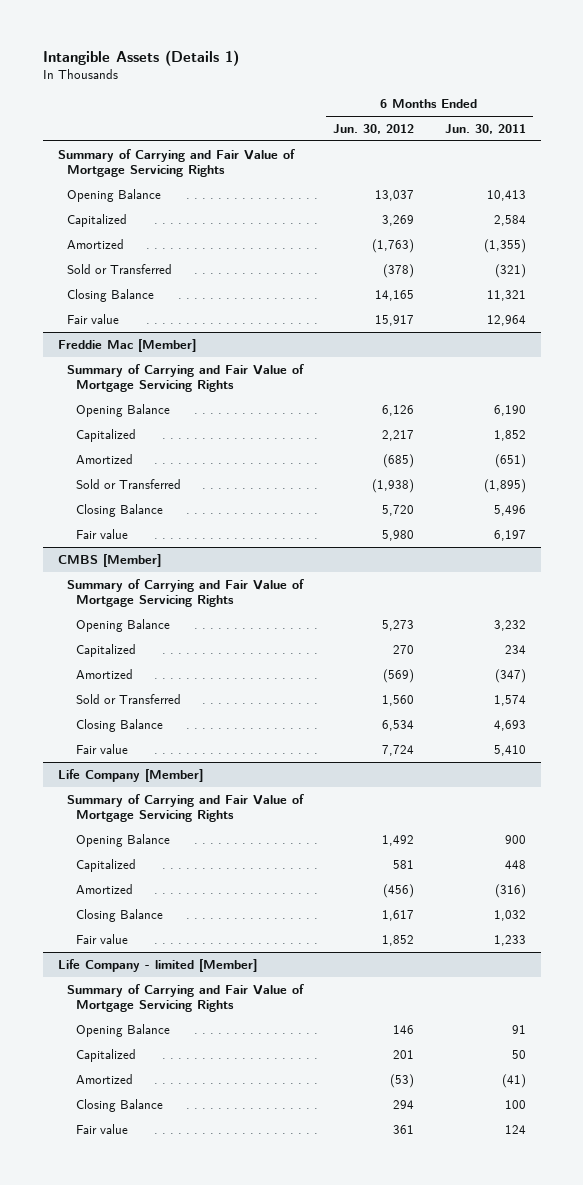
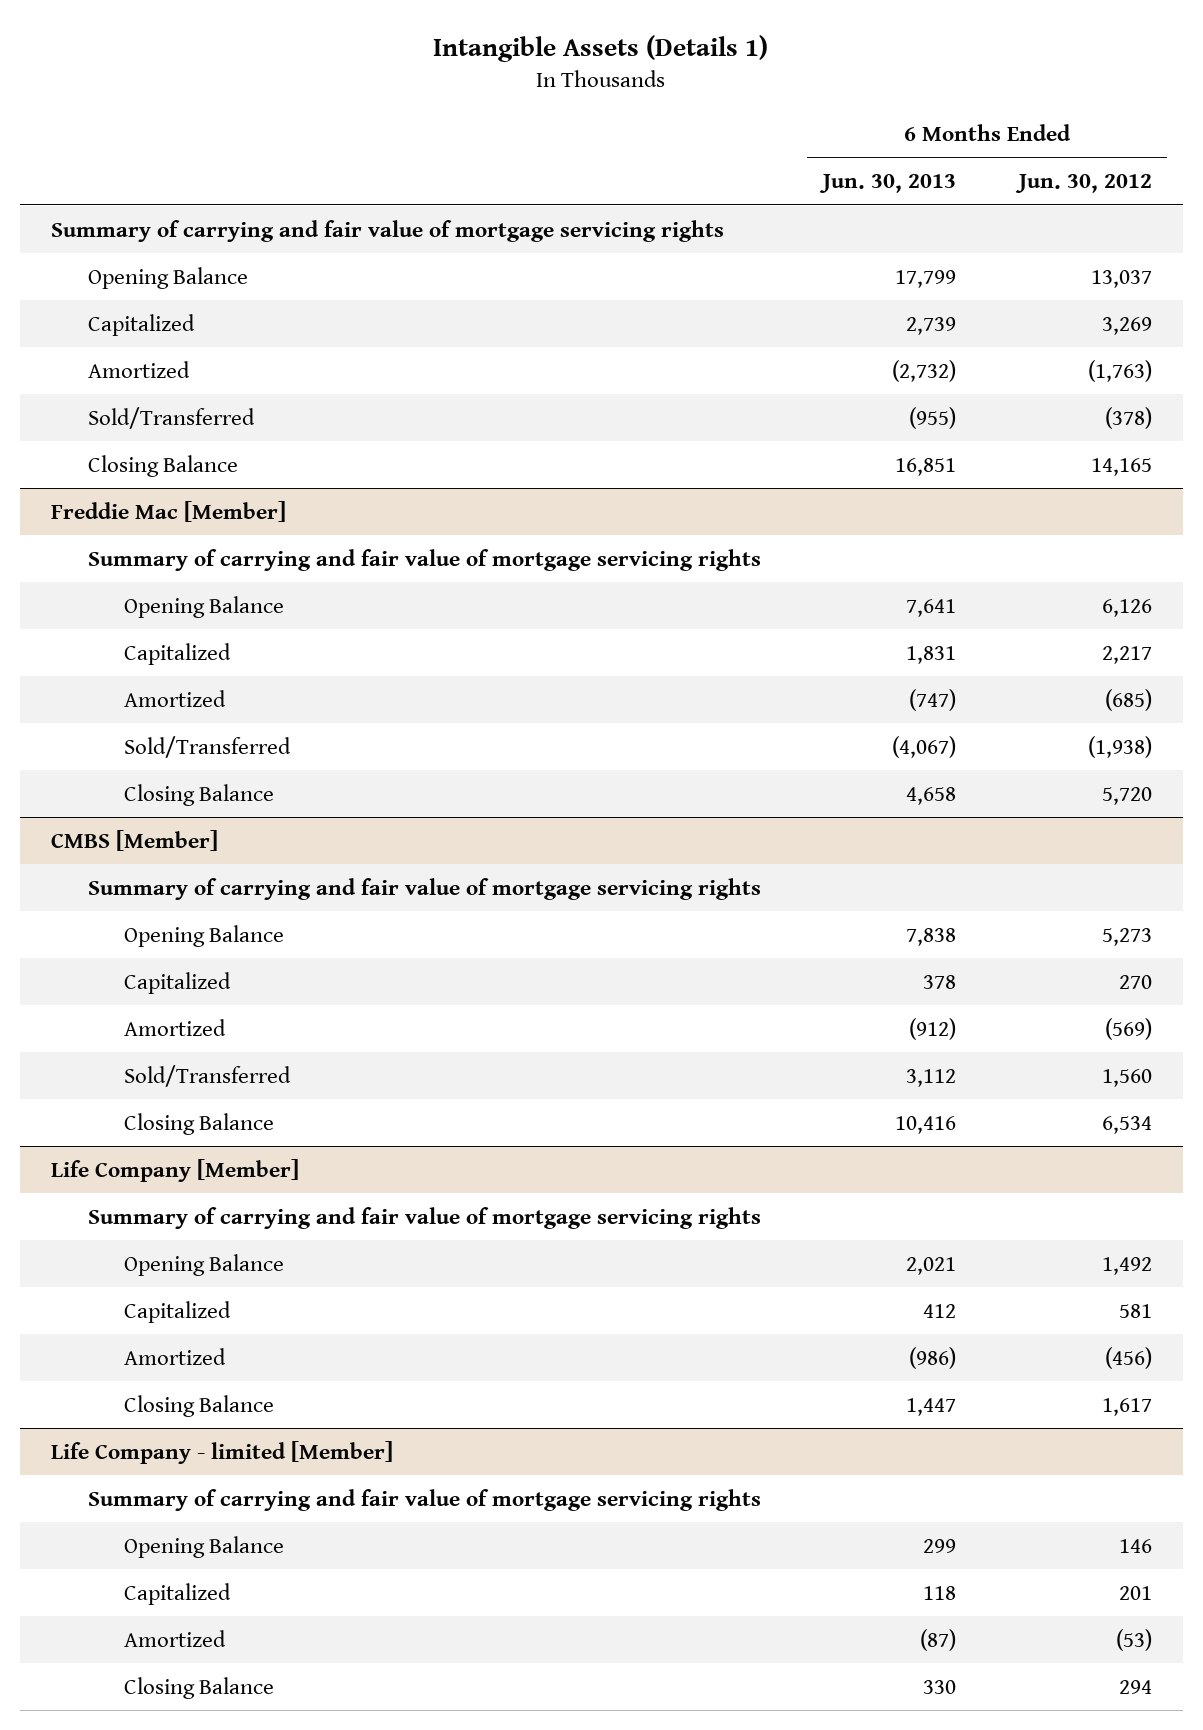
[444,124,526,135] Jun. 30, 2011 -> none
none -> [819,174,957,194] Jun. 30, 2013
[57,148,295,177] Summary of Carrying and Fair Value of Mortgage Servicing Rights -> [51,219,725,242] Summary of carrying and fair value of mortgage servicing rights
[66,263,172,274] Sold or Transferred -> [87,406,255,429] Sold/Transferred
[66,313,119,324] Fair value -> none
[66,363,304,392] Summary of Carrying and Fair Value of Mortgage Servicing Rights -> [87,548,761,571] Summary of carrying and fair value of mortgage servicing rights
[75,478,181,489] Sold or Transferred -> [123,735,291,758] Sold/Transferred
[75,528,128,539] Fair value -> none
[66,578,304,607] Summary of Carrying and Fair Value of Mortgage Servicing Rights -> [87,877,761,900] Summary of carrying and fair value of mortgage servicing rights
[75,693,181,704] Sold or Transferred -> [123,1064,291,1087] Sold/Transferred
[75,743,128,754] Fair value -> none
[66,793,304,822] Summary of Carrying and Fair Value of Mortgage Servicing Rights -> [87,1206,761,1229] Summary of carrying and fair value of mortgage servicing rights
[75,933,128,944] Fair value -> none
[66,983,304,1012] Summary of Carrying and Fair Value of Mortgage Servicing Rights -> [87,1488,761,1511] Summary of carrying and fair value of mortgage servicing rights
[75,1123,128,1134] Fair value -> none

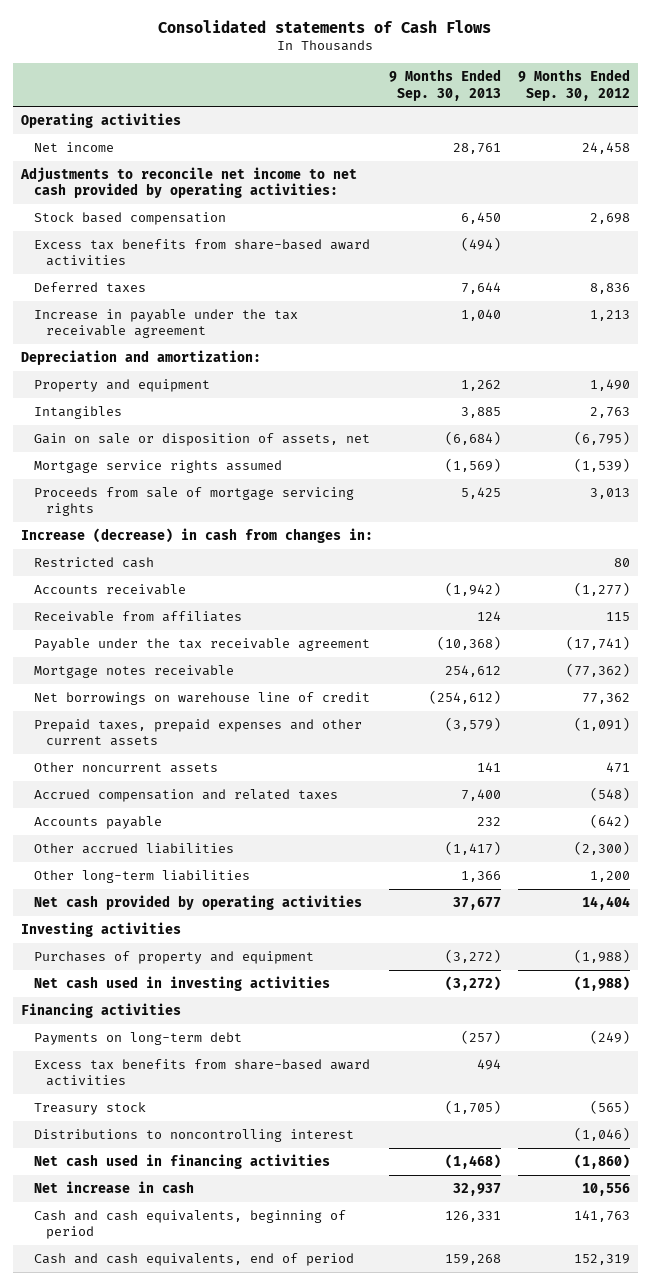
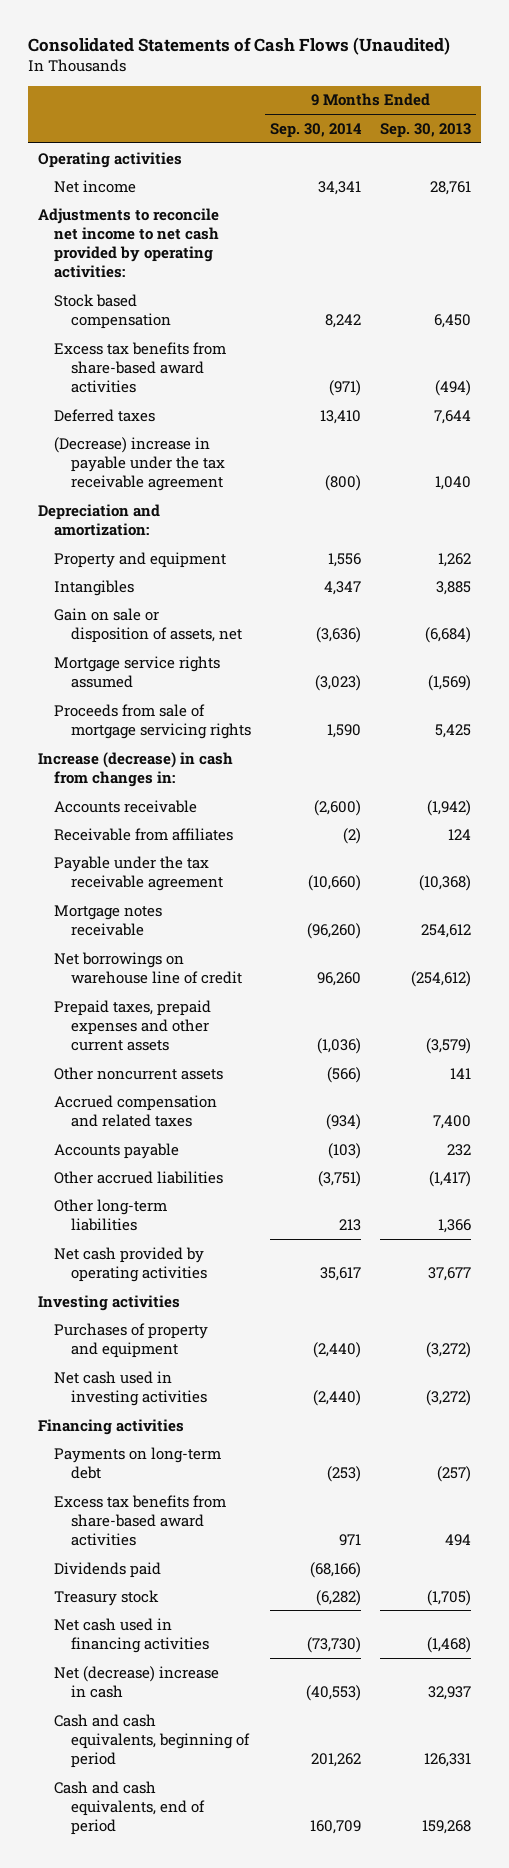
[158,19,492,33] Consolidated statements of Cash Flows -> [27,37,450,56] Consolidated Statements of Cash Flows (Unaudited)
[517,69,630,101] 9 Months Ended Sep. 30, 2012 -> none
none -> [270,122,363,138] Sep. 30, 2014
[33,308,298,339] Increase in payable under the tax receivable agreement -> [54,436,225,491] (Decrease) increase in payable under the tax receivable agreement
[33,556,154,568] Restricted cash -> none
none -> [54,1561,162,1578] Dividends paid
[33,1128,354,1142] Distributions to noncontrolling interest -> none
[33,1180,194,1193] Net increase in cash -> [54,1665,220,1698] Net (decrease) increase in cash

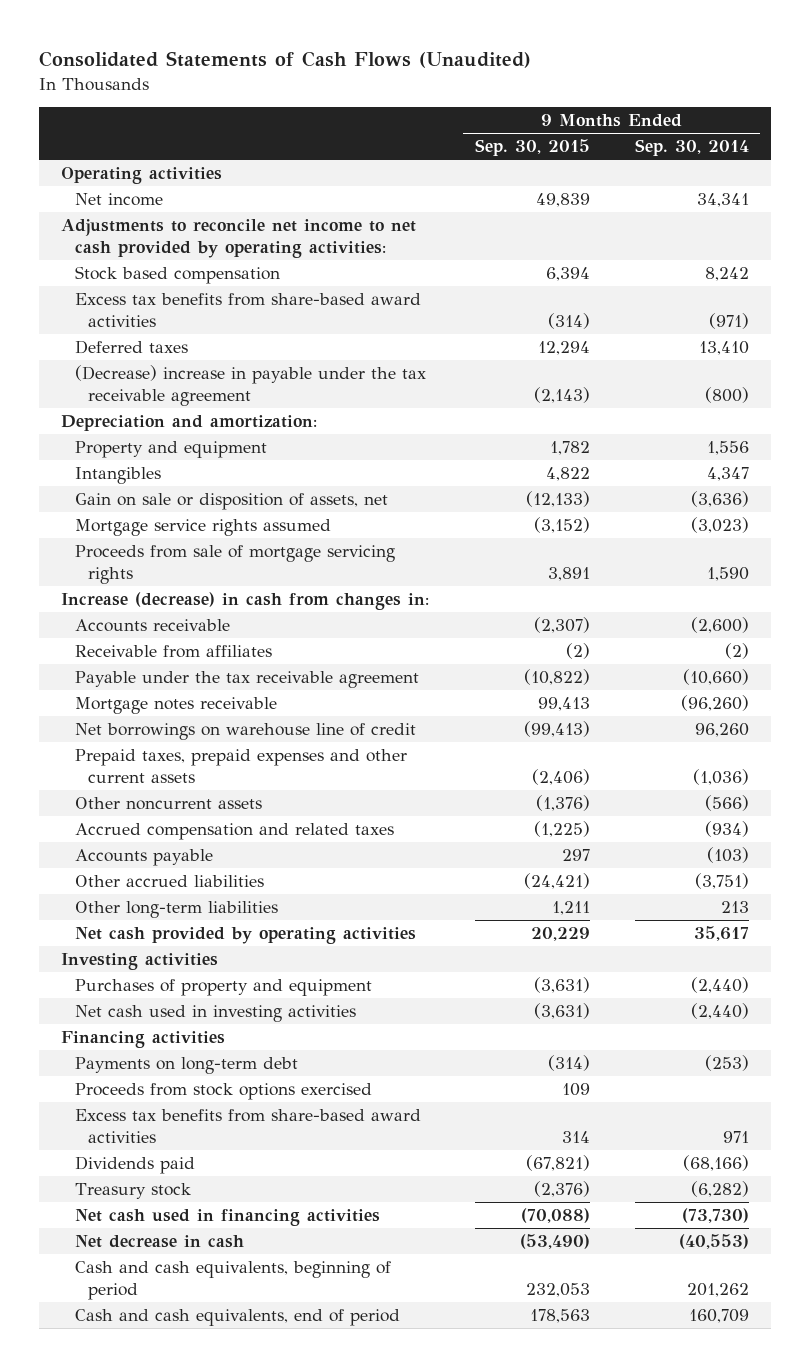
[380,122,472,138] Sep. 30, 2013 -> none
none -> [474,139,590,157] Sep. 30, 2015
none -> [74,1083,372,1101] Proceeds from stock options exercised
[54,1665,220,1698] Net (decrease) increase in cash -> [74,1235,244,1249] Net decrease in cash

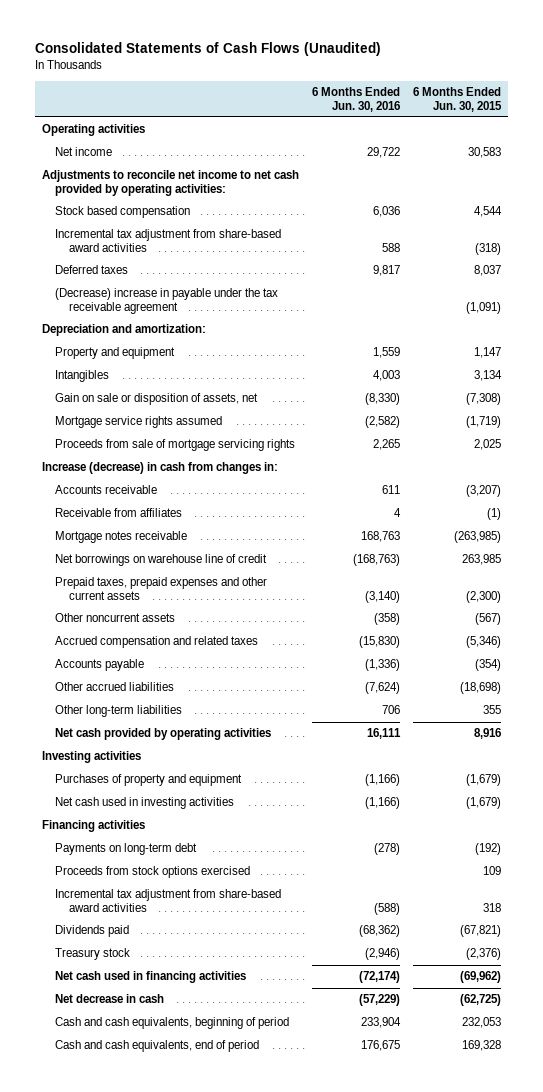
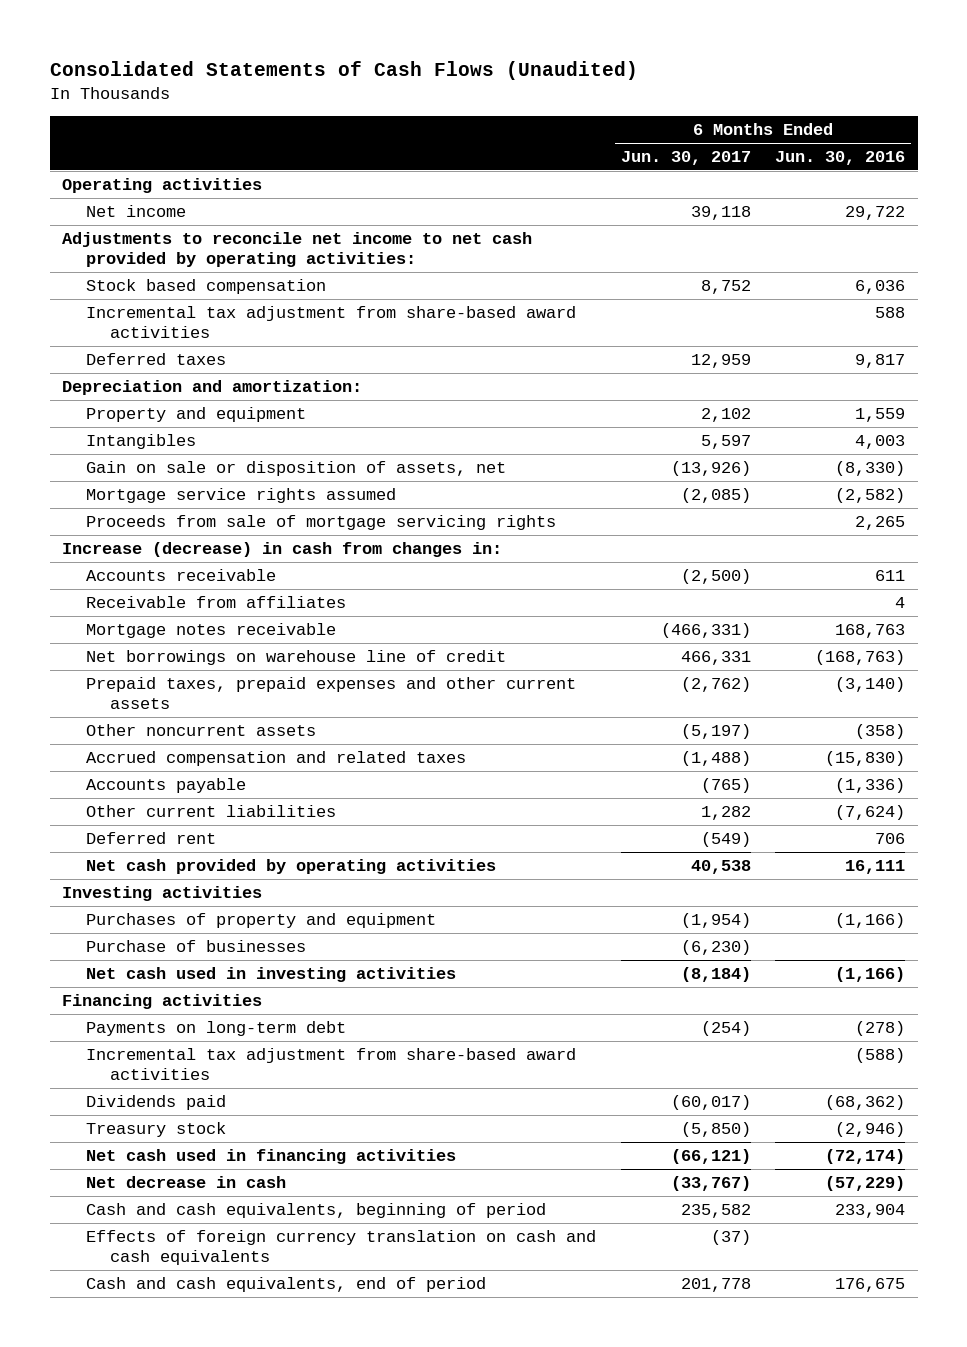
[412,87,502,112] 6 Months Ended Jun. 30, 2015 -> none
none -> [620,151,751,166] Jun. 30, 2017
[55,288,279,314] (Decrease) increase in payable under the tax receivable agreement -> none
[55,705,183,718] Other long-term liabilities -> none
[55,682,175,692] Other accrued liabilities -> [86,805,337,818] Other current liabilities
none -> [86,832,217,845] Deferred rent
none -> [86,940,307,953] Purchase of businesses
[55,866,251,879] Proceeds from stock options exercised -> none
none -> [86,1230,597,1266] Effects of foreign currency translation on cash and cash equivalents

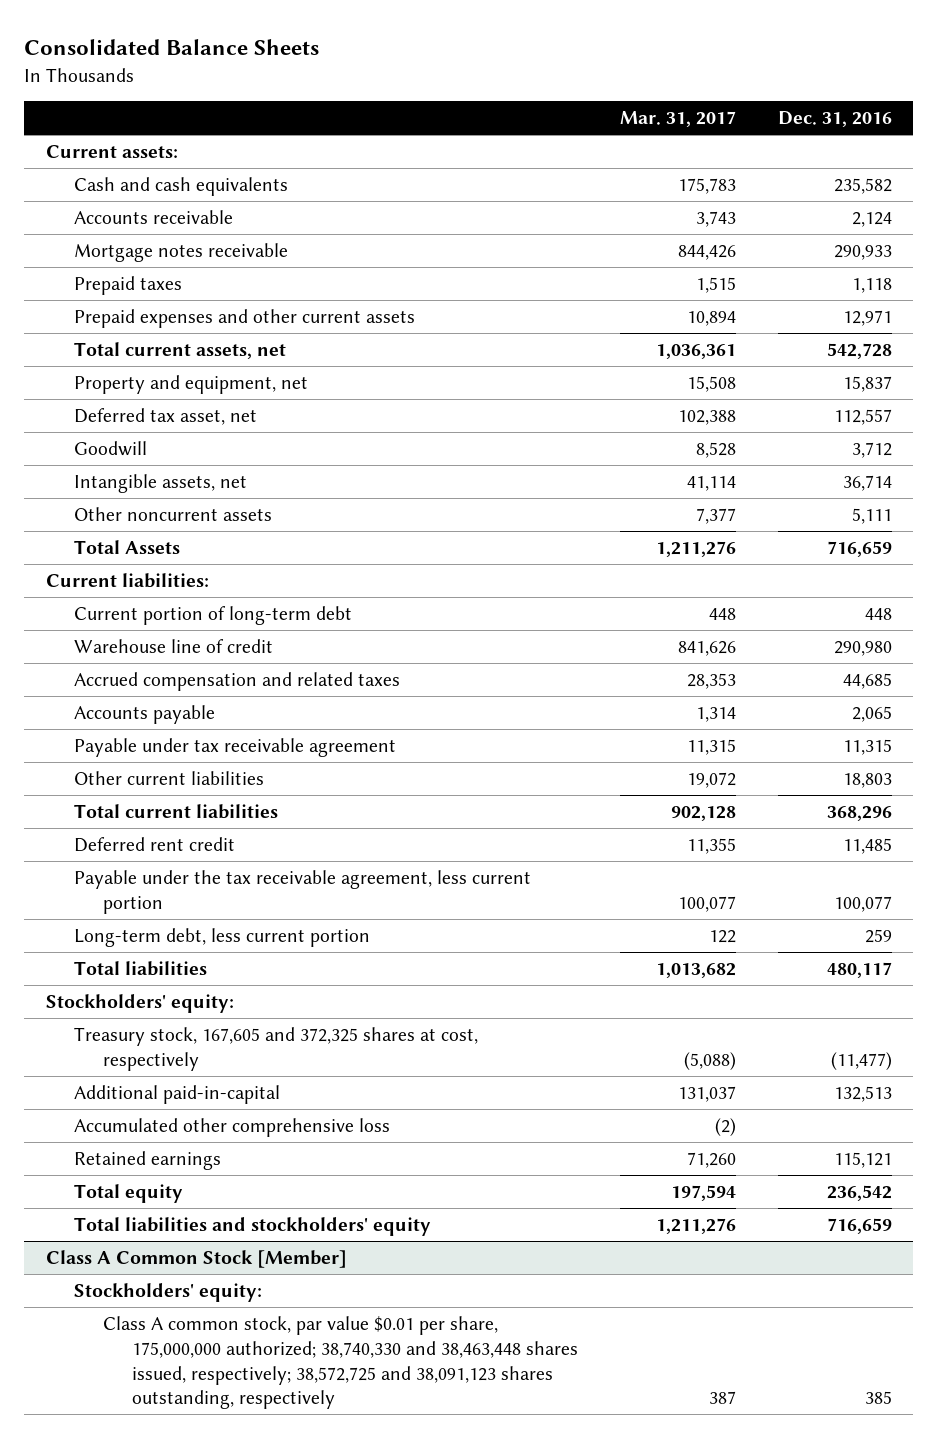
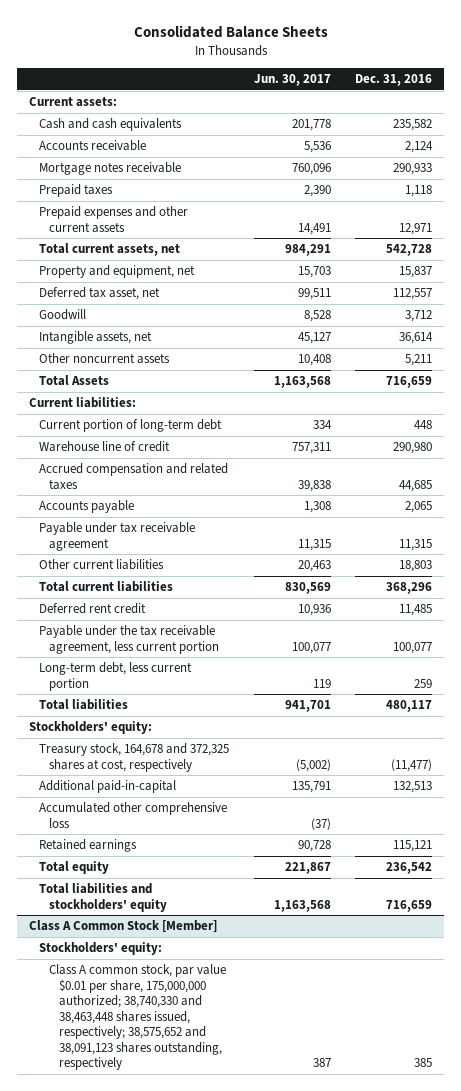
[619,111,736,128] Mar. 31, 2017 -> none
none -> [253,74,331,87] Jun. 30, 2017
[843,474,893,491] 36,714 -> [399,332,434,345] 36,614
[852,507,893,524] 5,111 -> [405,354,433,367] 5,211
[74,1026,479,1071] Treasury stock, 167,605 and 372,325 shares at cost, respectively -> [39,743,230,772] Treasury stock, 164,678 and 372,325 shares at cost, respectively
[102,1315,578,1410] Class A common stock, par value $0.01 per share, 175,000,000 authorized; 38,740,330 and 38,463,448 shares issued, respectively; 38,572,725 and 38,091,123 shares outstanding, respectively -> [49,964,227,1071] Class A common stock, par value $0.01 per share, 175,000,000 authorized; 38,740,330 and 38,463,448 shares issued, respectively; 38,575,652 and 38,091,123 shares outstanding, respectively

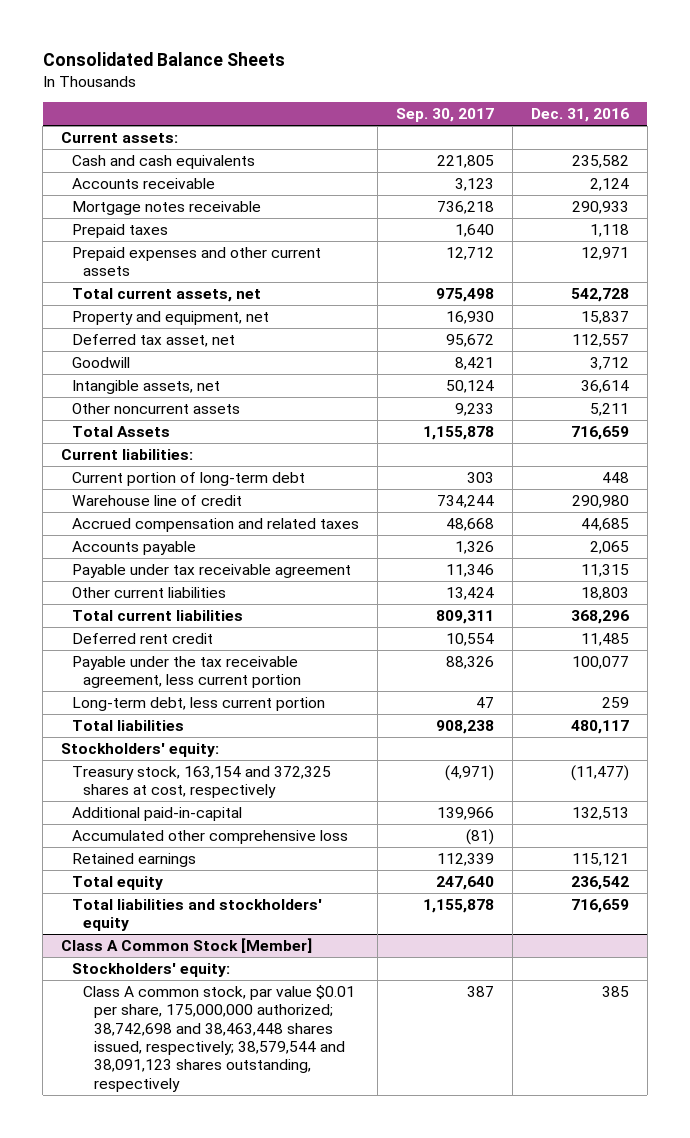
[253,74,331,87] Jun. 30, 2017 -> none
none -> [395,108,494,123] Sep. 30, 2017
[39,743,230,772] Treasury stock, 164,678 and 372,325 shares at cost, respectively -> [72,765,332,799] Treasury stock, 163,154 and 372,325 shares at cost, respectively
[49,964,227,1071] Class A common stock, par value $0.01 per share, 175,000,000 authorized; 38,740,330 and 38,463,448 shares issued, respectively; 38,575,652 and 38,091,123 shares outstanding, respectively -> [83,984,356,1092] Class A common stock, par value $0.01 per share, 175,000,000 authorized; 38,742,698 and 38,463,448 shares issued, respectively; 38,579,544 and 38,091,123 shares outstanding, respectively

